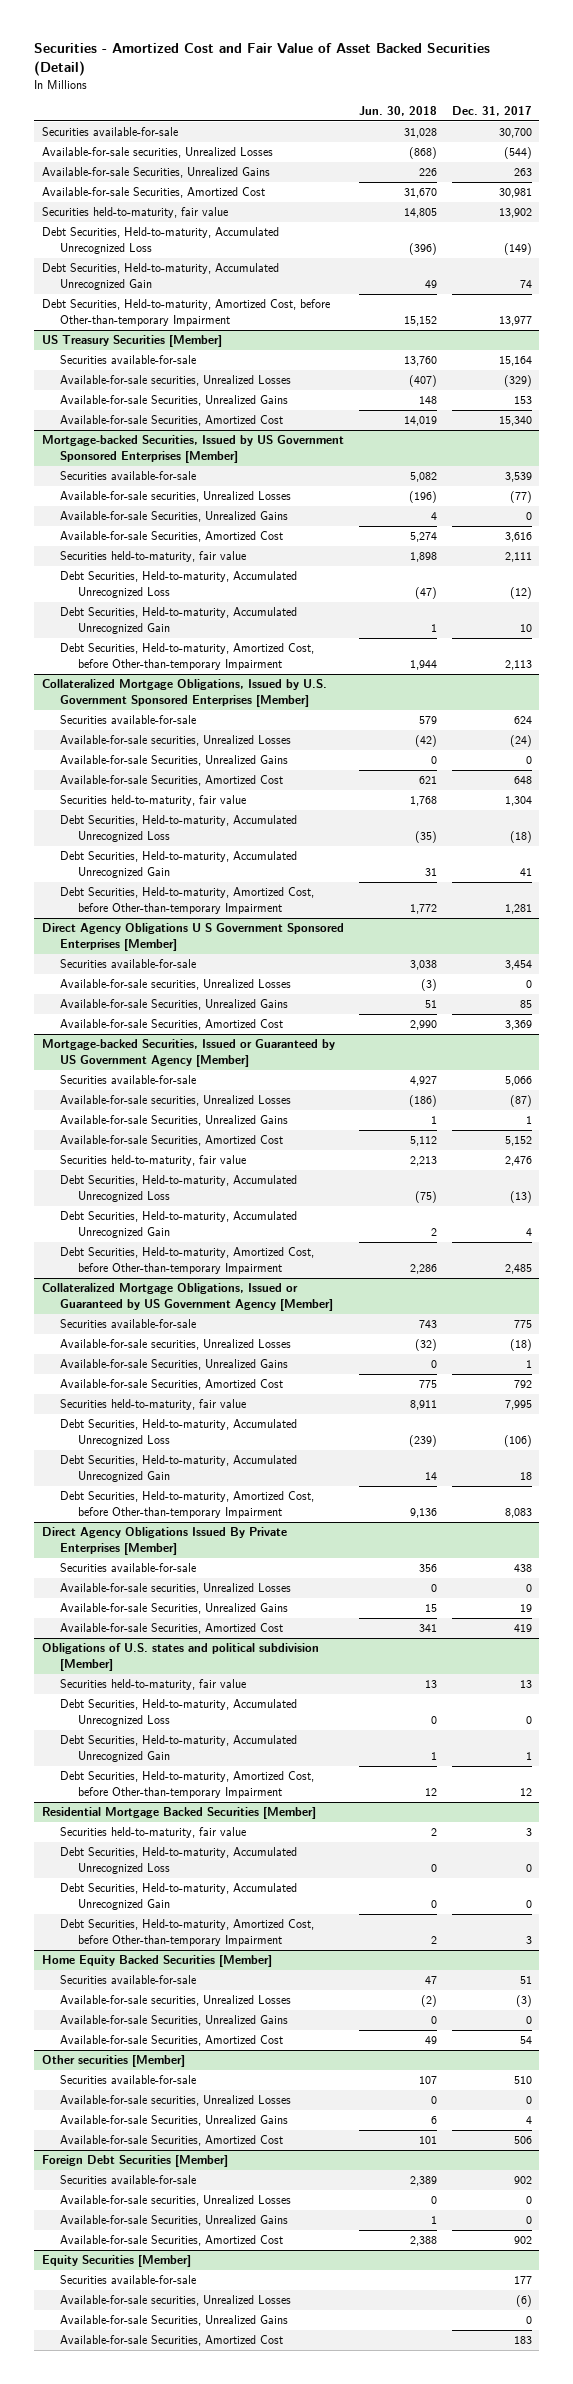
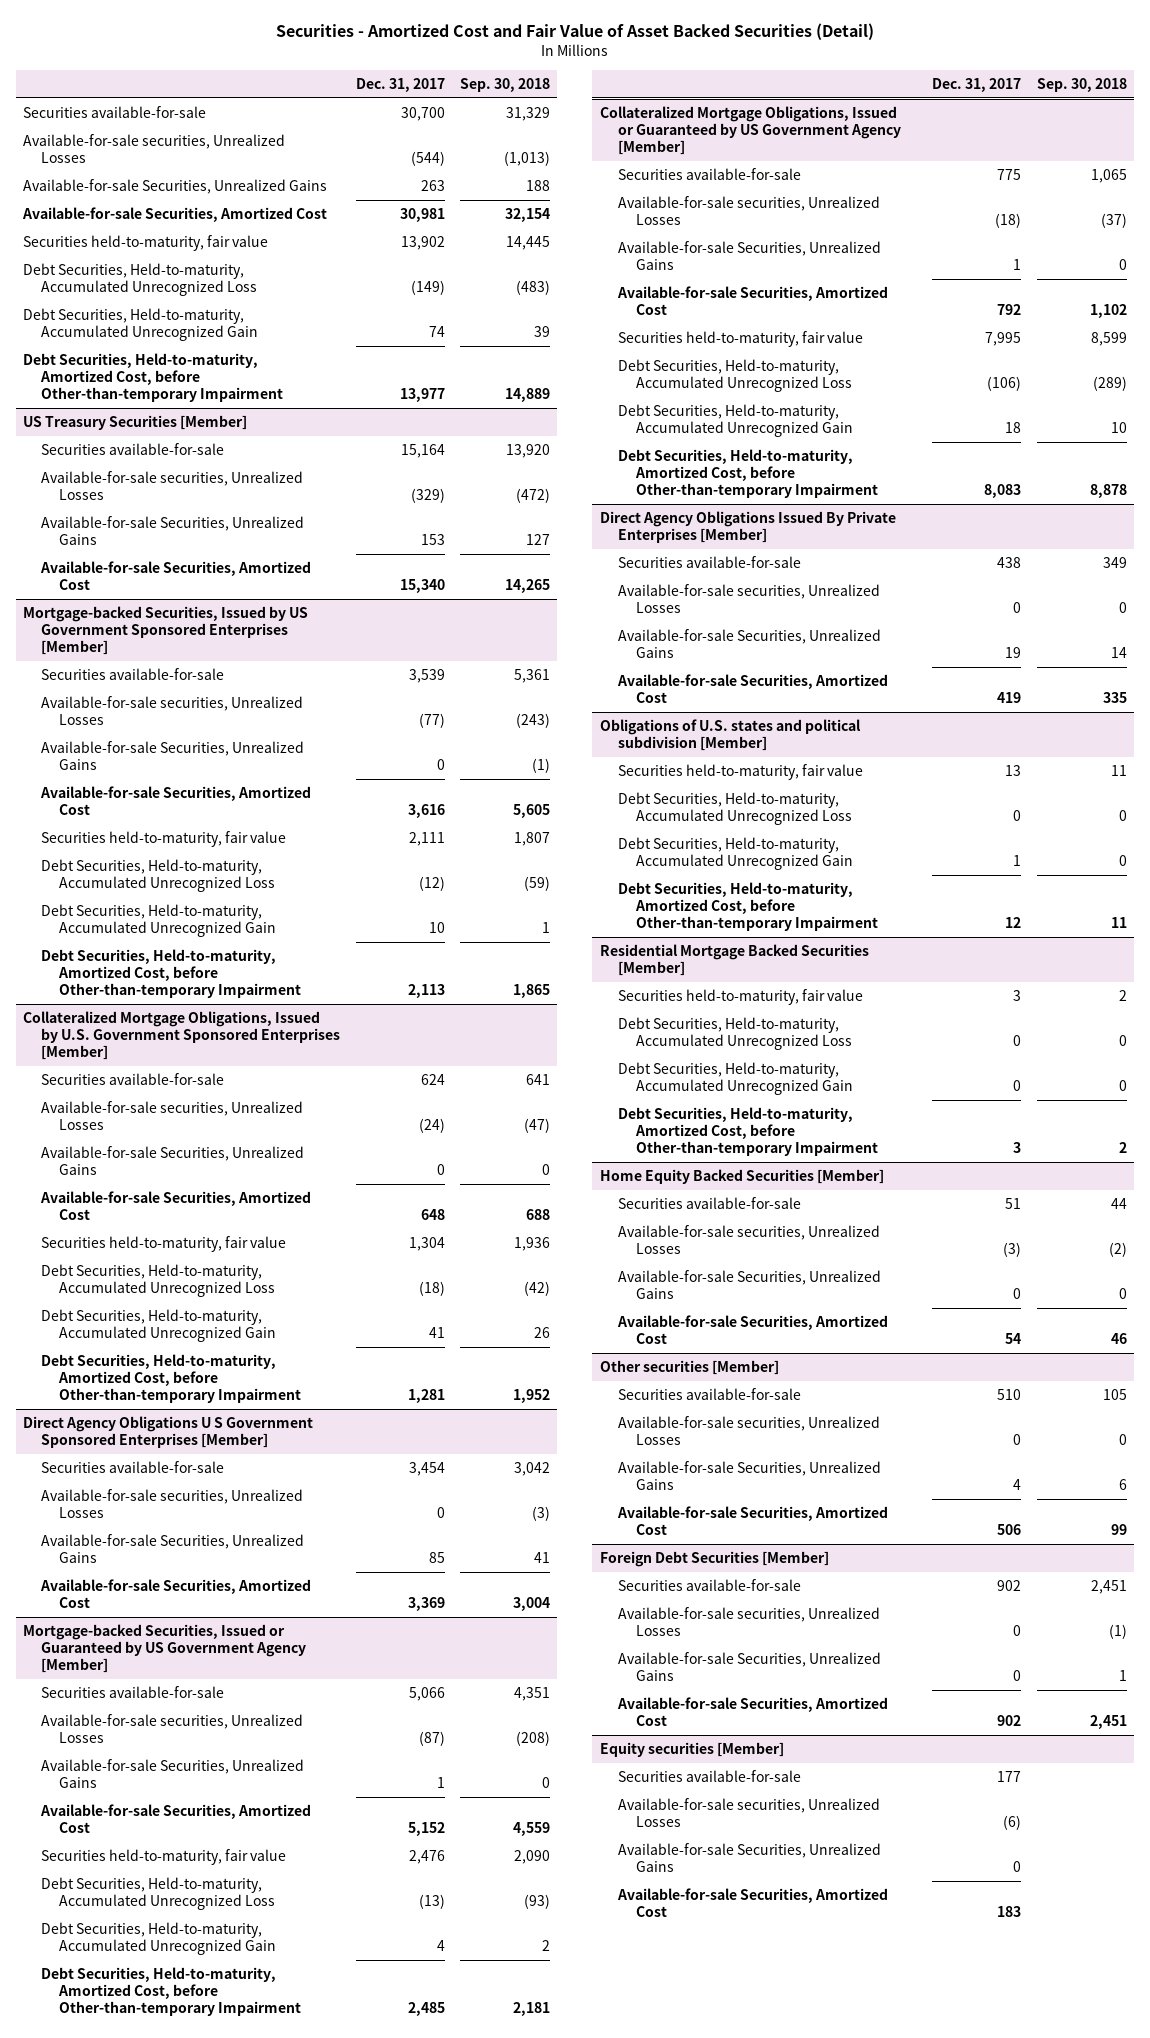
[358,106,437,117] Jun. 30, 2018 -> none
none -> [459,78,550,93] Sep. 30, 2018
[41,2255,191,2268] Equity Securities [Member] -> [599,1741,784,1757] Equity securities [Member]

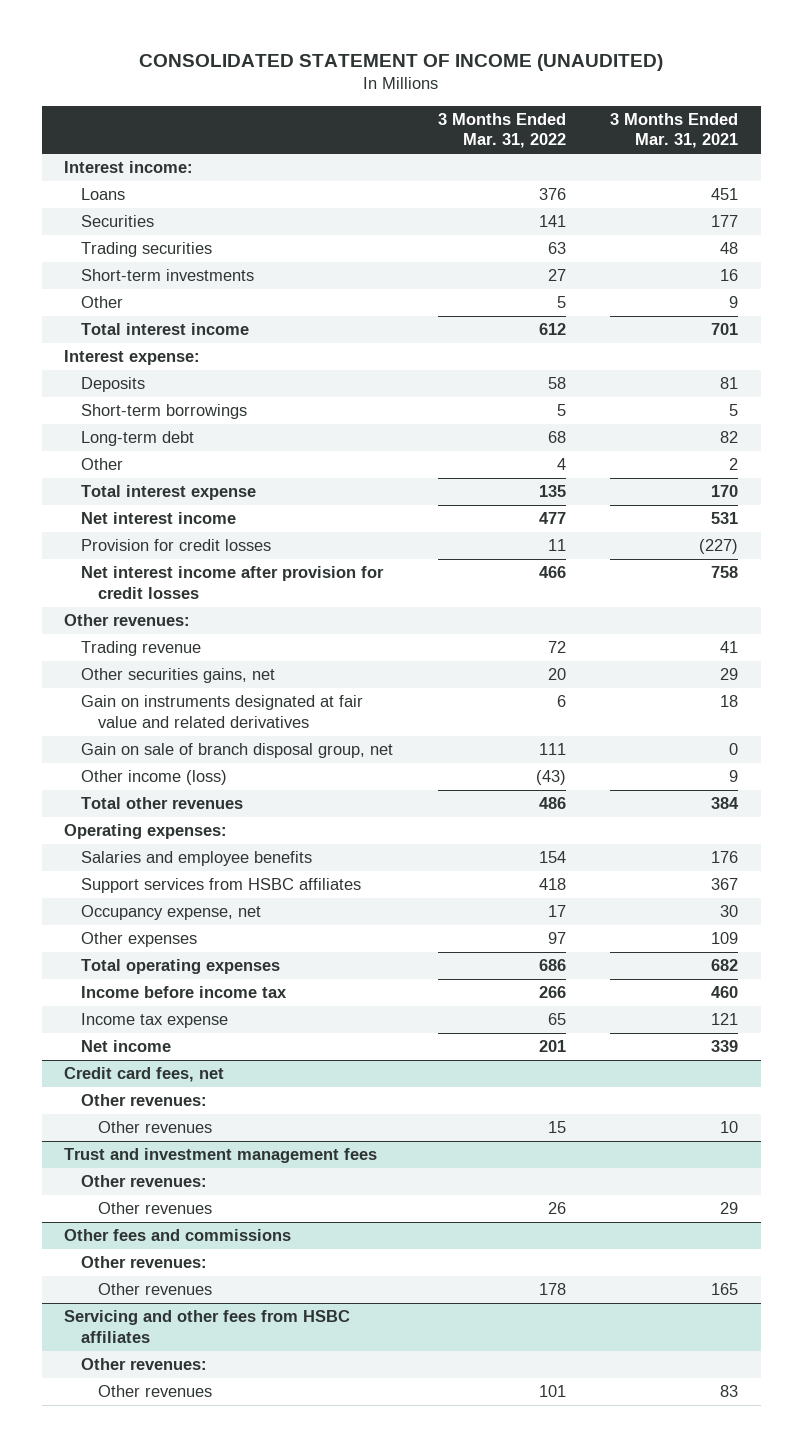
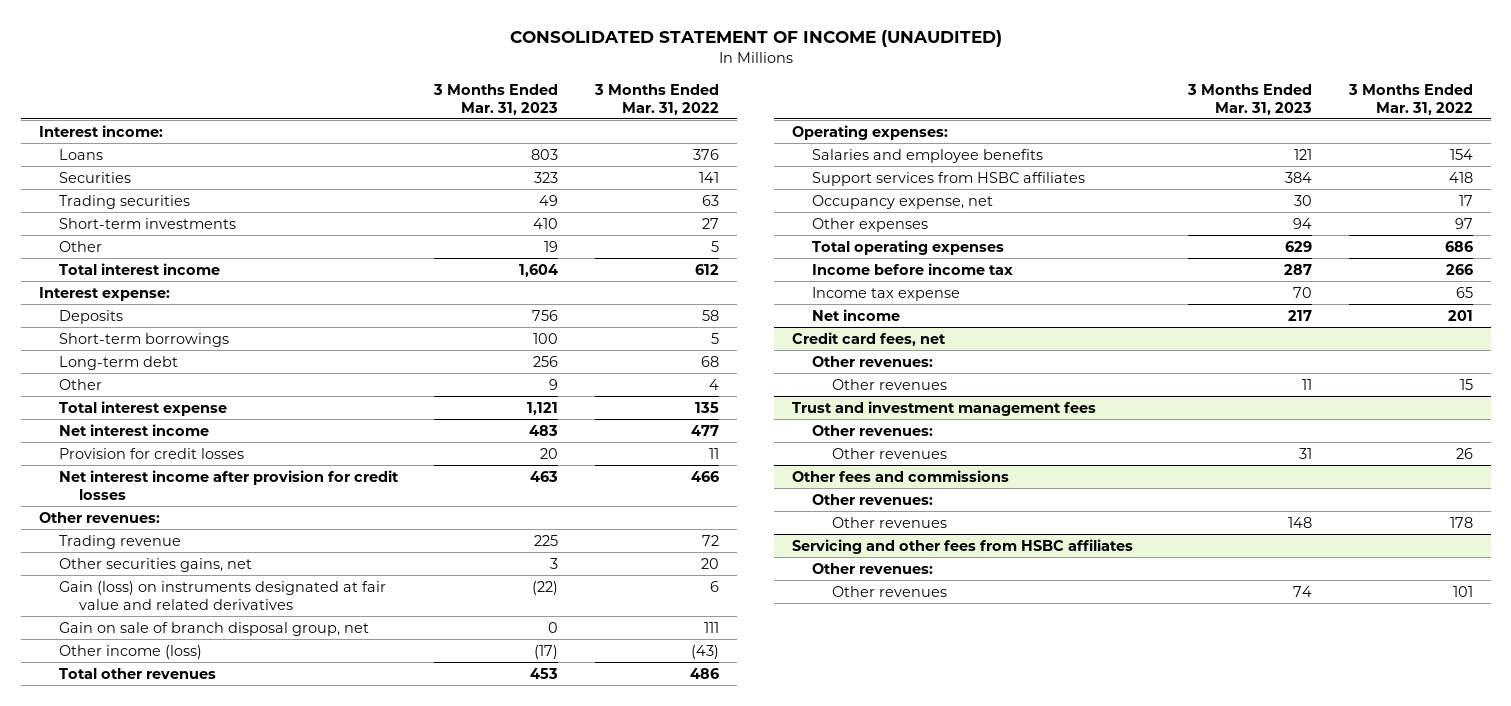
[610,112,739,149] 3 Months Ended Mar. 31, 2021 -> none
none -> [433,83,559,115] 3 Months Ended Mar. 31, 2023
[80,695,363,728] Gain on instruments designated at fair value and related derivatives -> [58,580,386,610] Gain (loss) on instruments designated at fair value and related derivatives

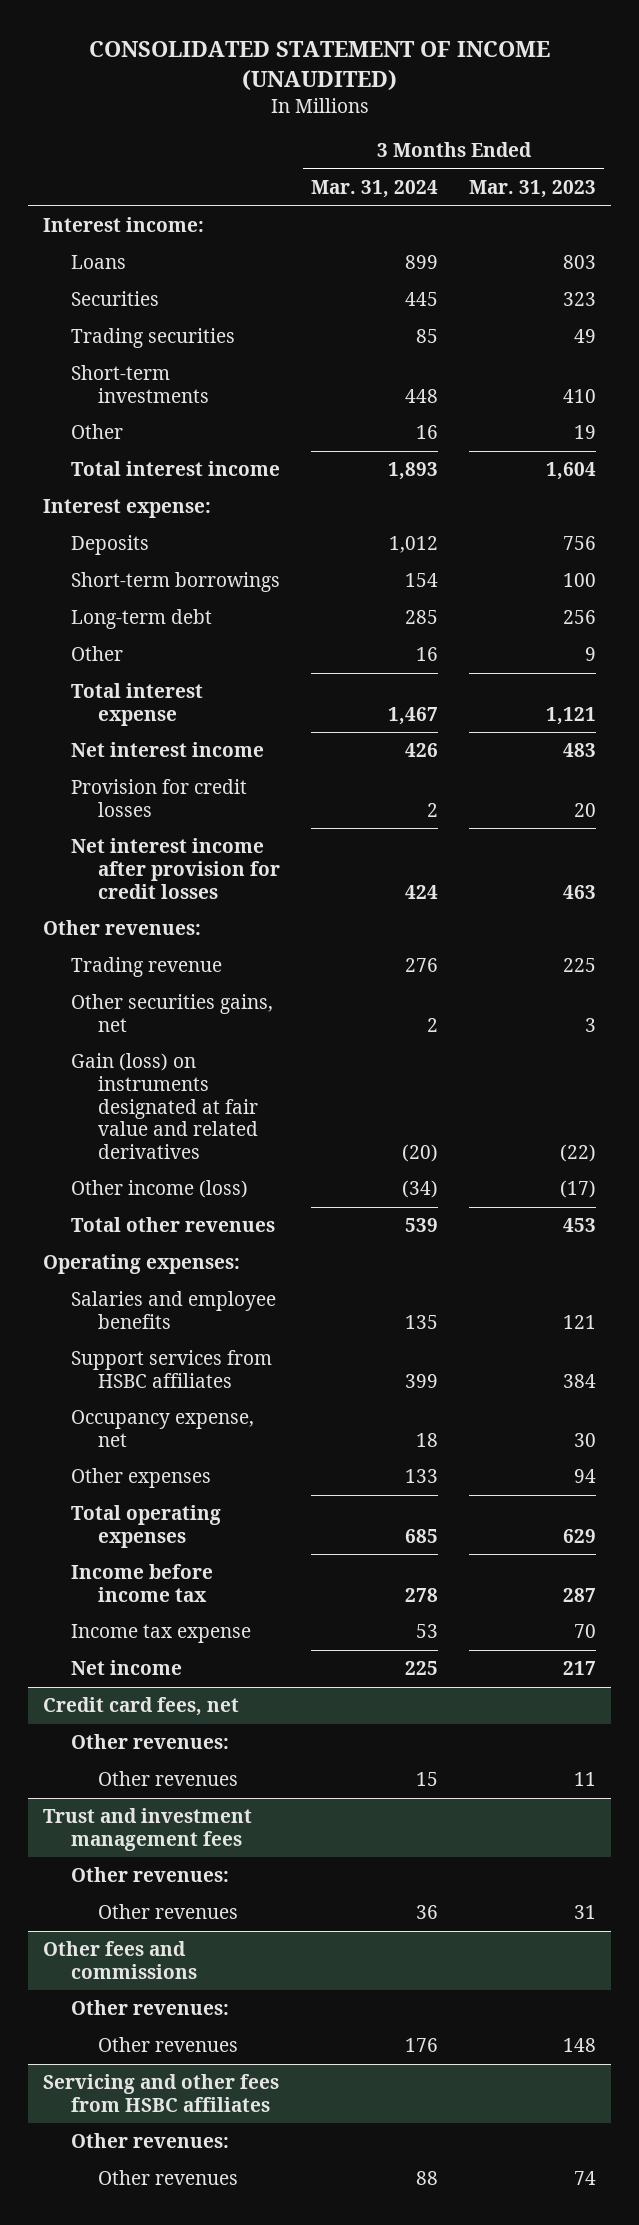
[594,83,720,115] 3 Months Ended Mar. 31, 2022 -> none
none -> [311,180,439,199] Mar. 31, 2024
[58,621,369,636] Gain on sale of branch disposal group, net -> none

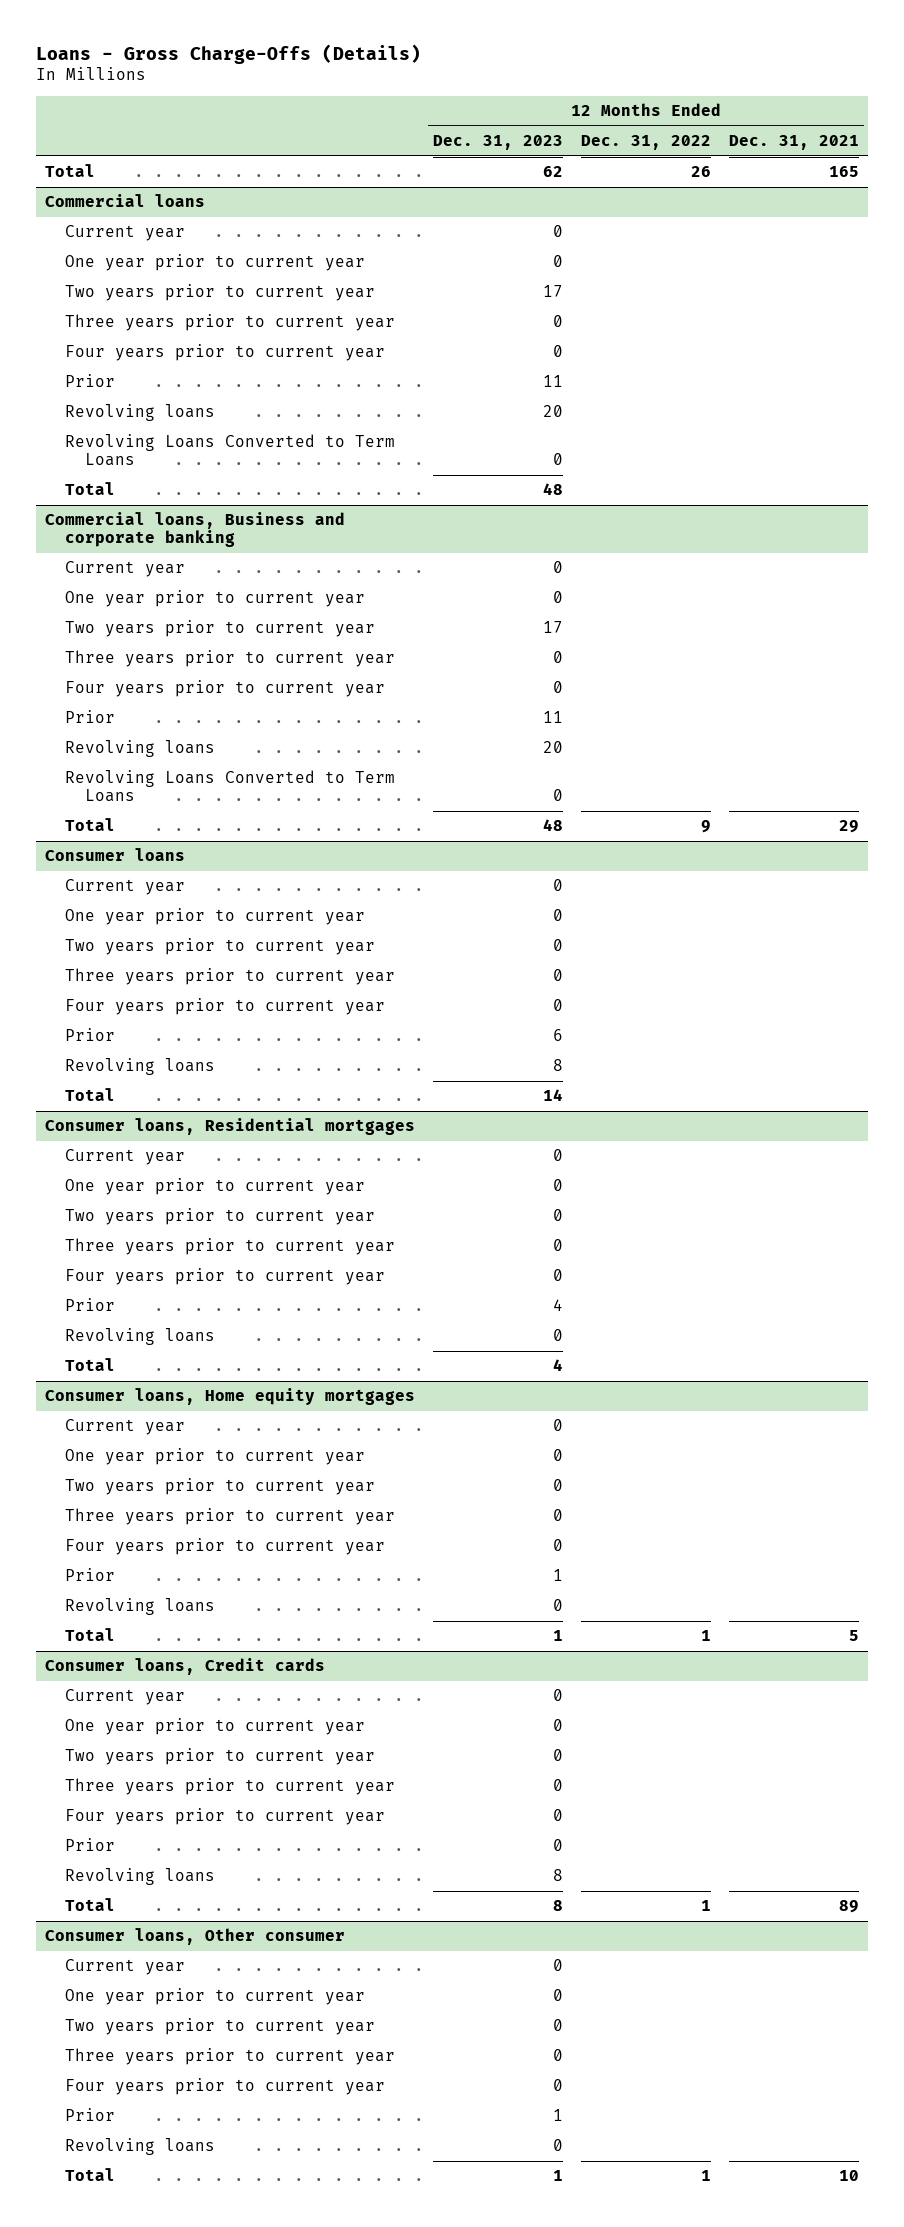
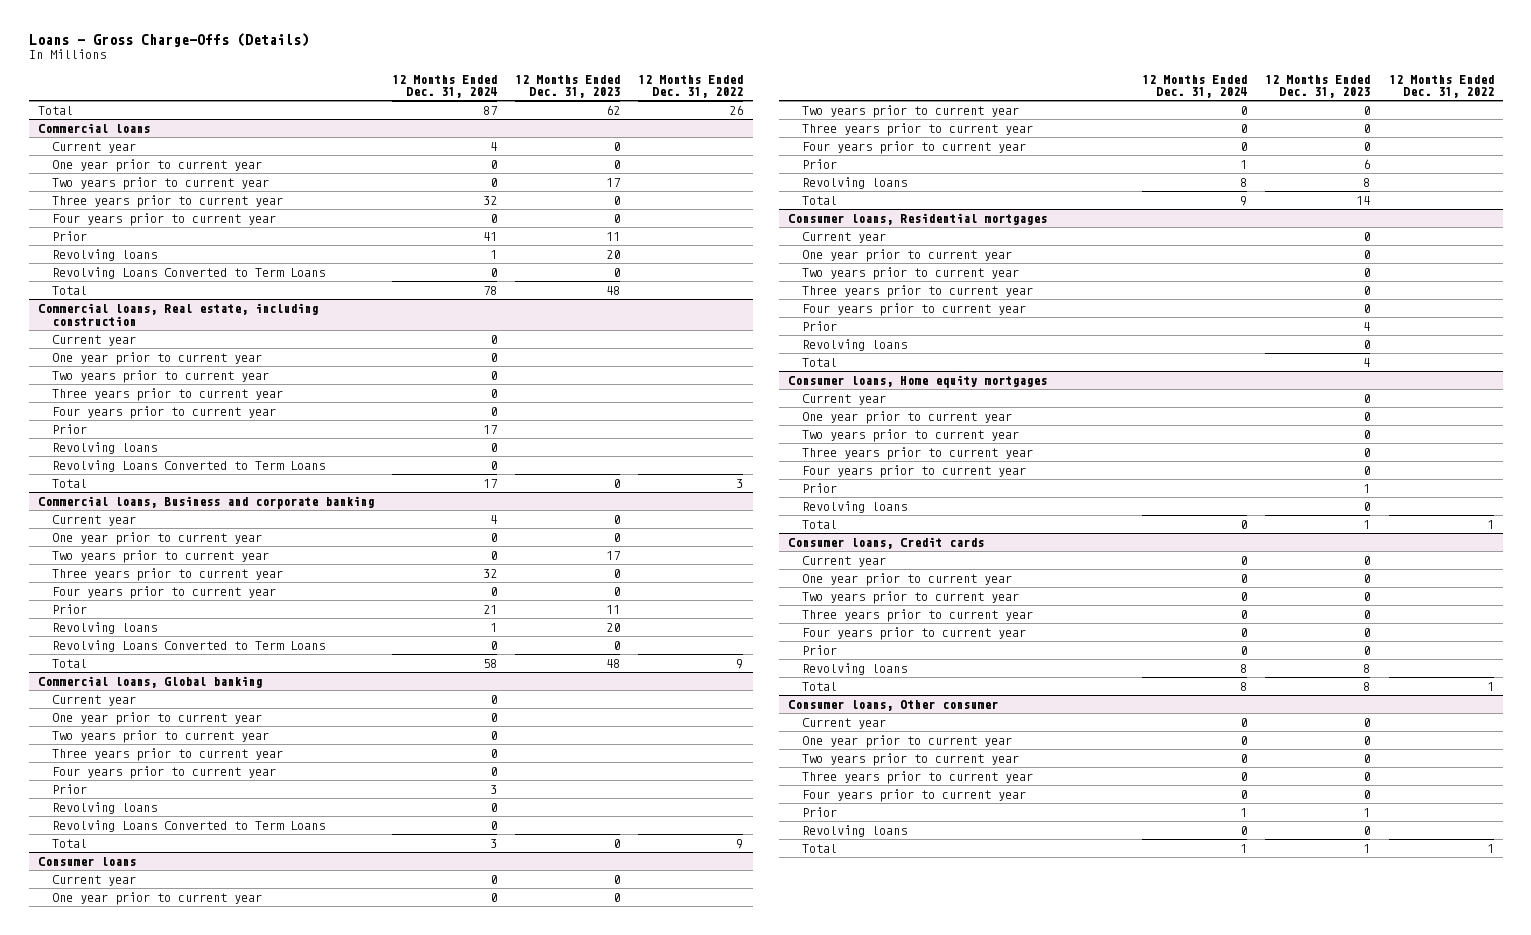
[729,134,860,150] Dec. 31, 2021 -> none
none -> [392,74,498,99] 12 Months Ended Dec. 31, 2024
none -> [37,302,318,326] Commercial loans, Real estate, including construction
none -> [52,334,137,346] Current year
none -> [52,351,263,365] One year prior to current year
none -> [52,369,270,383] Two years prior to current year
none -> [52,387,284,401] Three years prior to current year
none -> [52,405,277,419] Four years prior to current year
none -> [52,423,88,434] Prior
none -> [52,441,158,454] Revolving loans
none -> [52,459,326,472] Revolving Loans Converted to Term Loans
none -> [52,478,88,488] Total
none -> [37,675,262,688] Commercial loans, Global banking
none -> [52,694,137,706] Current year
none -> [52,711,263,725] One year prior to current year
none -> [52,729,270,743] Two years prior to current year
none -> [52,747,284,761] Three years prior to current year
none -> [52,765,277,779] Four years prior to current year
none -> [52,783,88,794] Prior
none -> [52,801,158,814] Revolving loans
none -> [52,819,326,832] Revolving Loans Converted to Term Loans
none -> [52,838,88,848] Total

